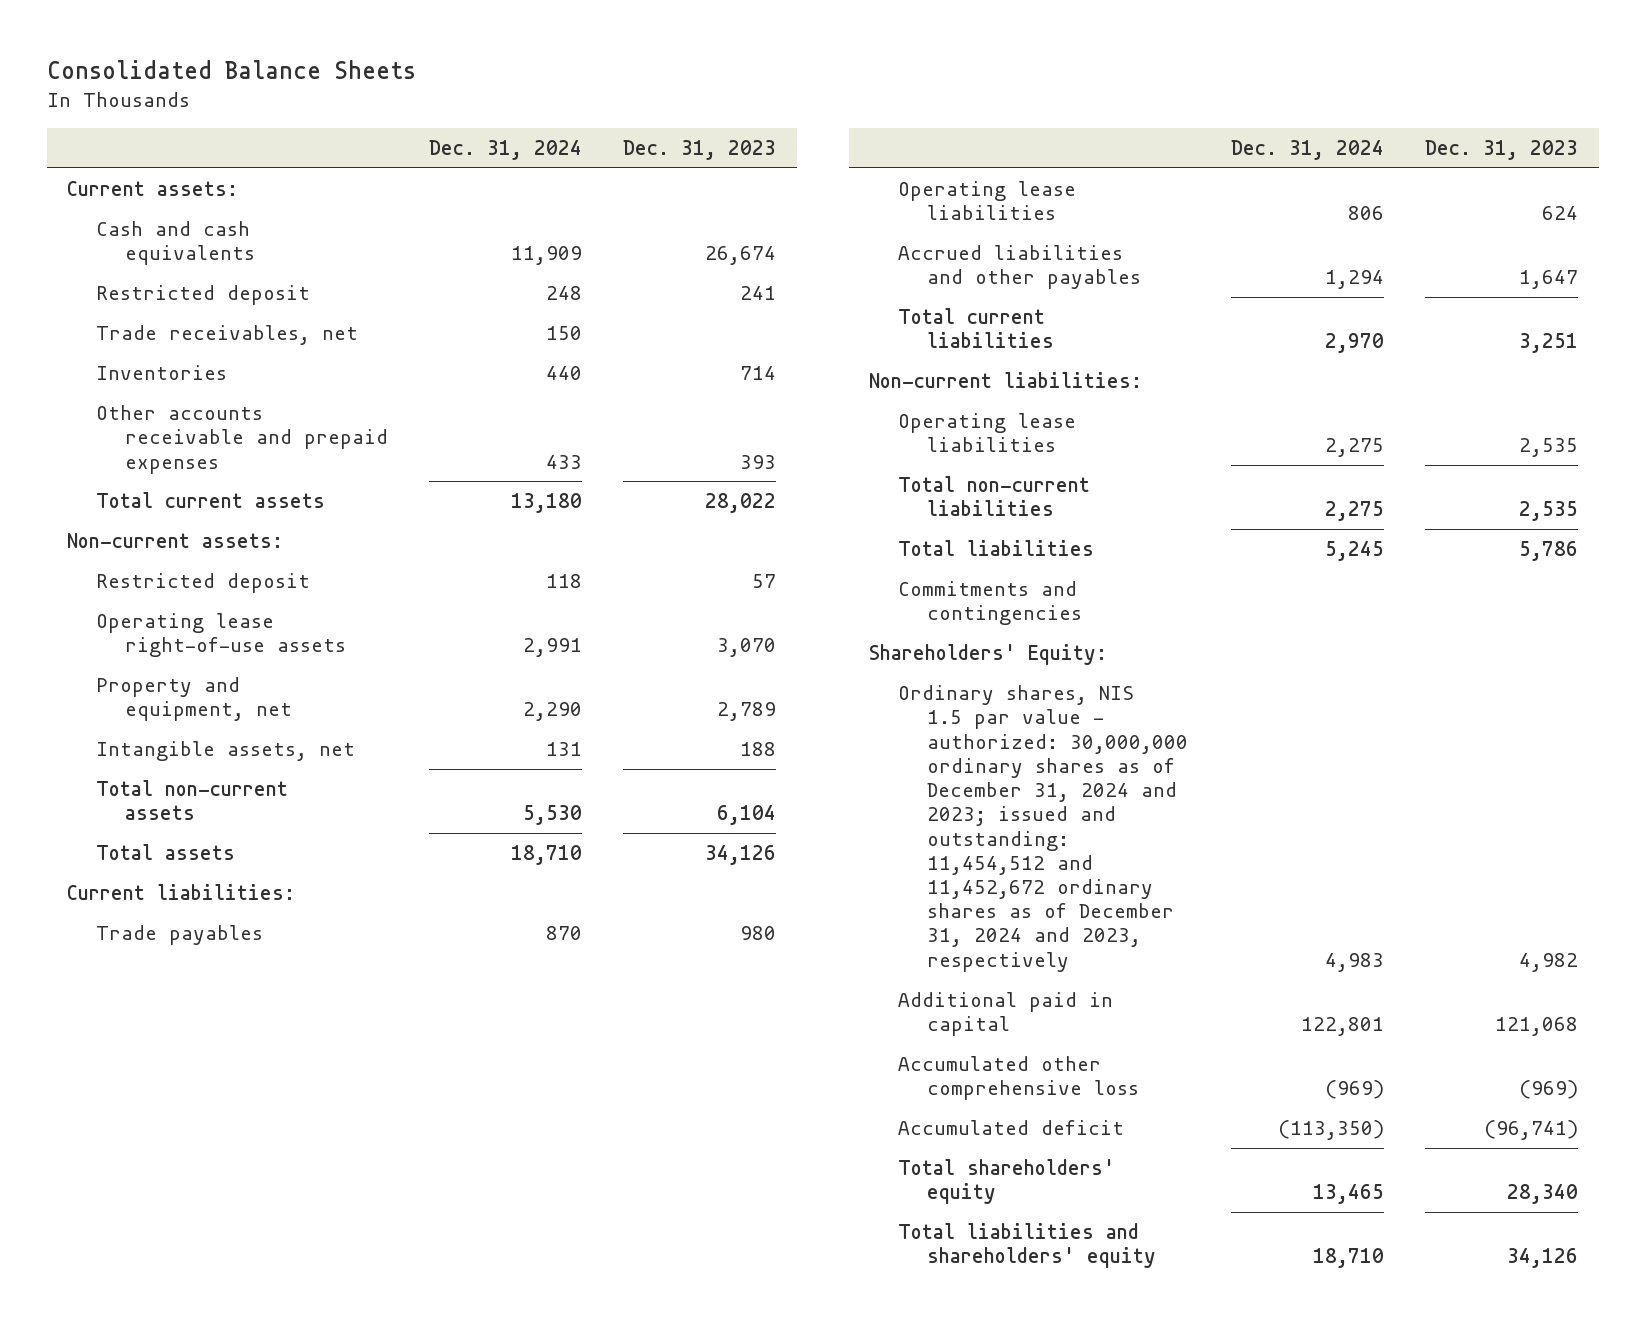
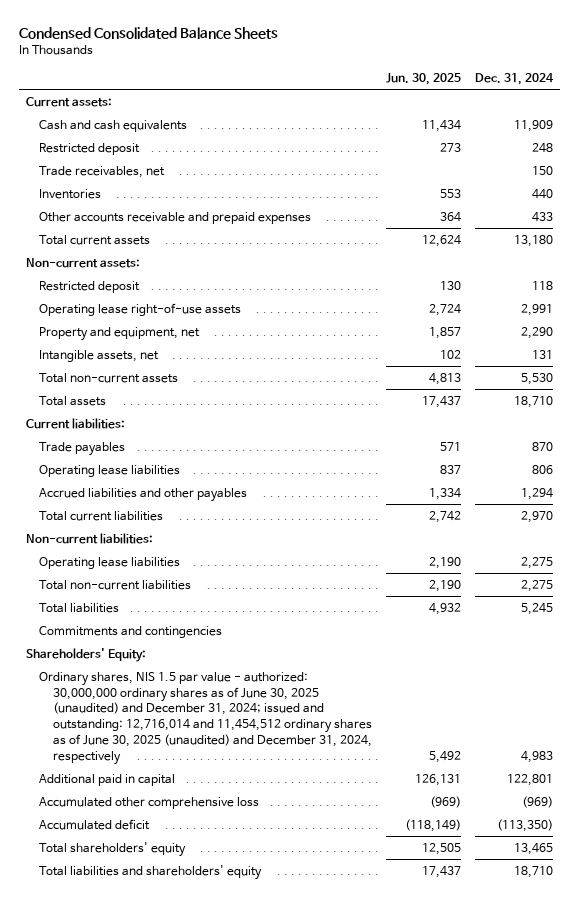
[46,60,416,80] Consolidated Balance Sheets -> [18,26,278,39] Condensed Consolidated Balance Sheets
[623,139,777,160] Dec. 31, 2023 -> none
none -> [385,73,461,86] Jun. 30, 2025
[897,685,1188,972] Ordinary shares, NIS 1.5 par value - authorized: 30,000,000 ordinary shares as of December 31, 2024 and 2023; issued and outstanding: 11,454,512 and 11,452,672 ordinary shares as of December 31, 2024 and 2023, respectively -> [39,671,372,765] Ordinary shares, NIS 1.5 par value - authorized: 30,000,000 ordinary shares as of June 30, 2025 (unaudited) and December 31, 2024; issued and outstanding: 12,716,014 and 11,454,512 ordinary shares as of June 30, 2025 (unaudited) and December 31, 2024, respectively

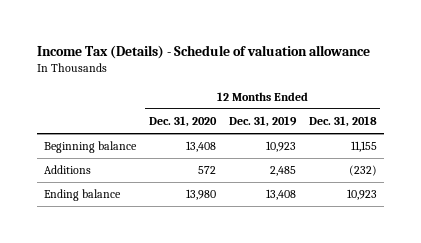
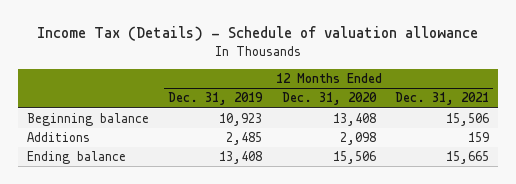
[309,116,378,128] Dec. 31, 2018 -> none
none -> [394,92,489,106] Dec. 31, 2021
[197,166,216,175] 572 -> [339,132,376,146] 2,098
[185,189,216,201] 13,980 -> [332,151,376,165] 15,506

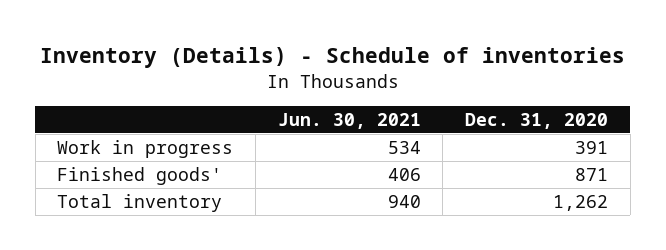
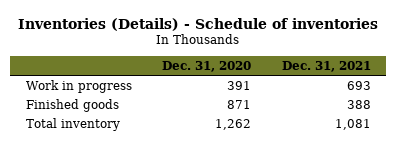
[39,47,625,69] Inventory (Details) - Schedule of inventories -> [18,17,379,31] Inventories (Details) - Schedule of inventories
[277,113,421,130] Jun. 30, 2021 -> none
none -> [281,60,371,72] Dec. 31, 2021
[57,166,223,185] Finished goods' -> [25,98,119,112] Finished goods

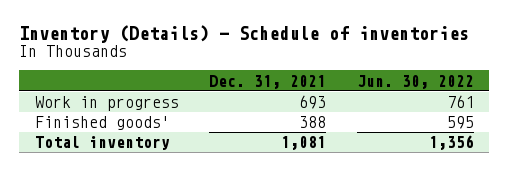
[18,17,379,31] Inventories (Details) - Schedule of inventories -> [19,24,470,43] Inventory (Details) - Schedule of inventories
[162,60,252,72] Dec. 31, 2020 -> none
none -> [356,74,474,89] Jun. 30, 2022
[25,98,119,112] Finished goods -> [34,116,170,131] Finished goods'

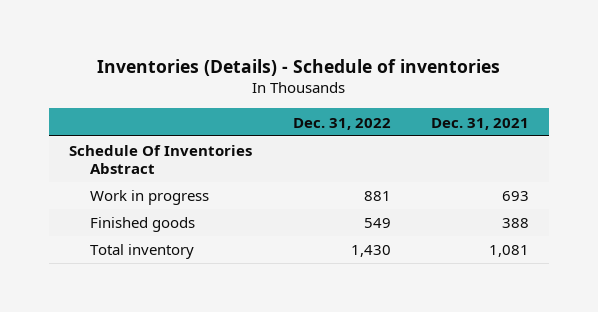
[19,24,470,43] Inventory (Details) - Schedule of inventories -> [97,58,501,76] Inventories (Details) - Schedule of inventories
[356,74,474,89] Jun. 30, 2022 -> none
none -> [292,117,391,130] Dec. 31, 2022
none -> [69,145,253,174] Schedule Of Inventories Abstract
[34,116,170,131] Finished goods' -> [90,217,196,233] Finished goods

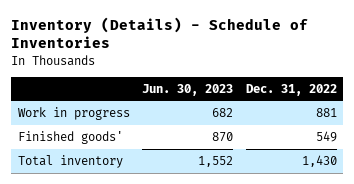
[97,58,501,76] Inventories (Details) - Schedule of inventories -> [11,16,309,49] Inventory (Details) - Schedule of Inventories
[431,117,530,130] Dec. 31, 2021 -> none
none -> [142,83,234,96] Jun. 30, 2023
[69,145,253,174] Schedule Of Inventories Abstract -> none
[90,217,196,233] Finished goods -> [17,130,123,144] Finished goods'

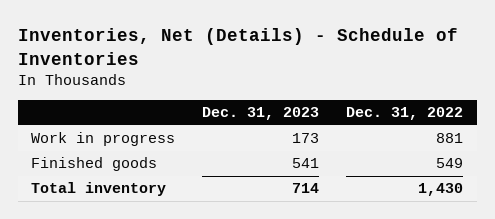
[11,16,309,49] Inventory (Details) - Schedule of Inventories -> [17,28,458,65] Inventories, Net (Details) - Schedule of Inventories
[142,83,234,96] Jun. 30, 2023 -> none
none -> [202,107,320,121] Dec. 31, 2023
[17,130,123,144] Finished goods' -> [31,157,158,172] Finished goods

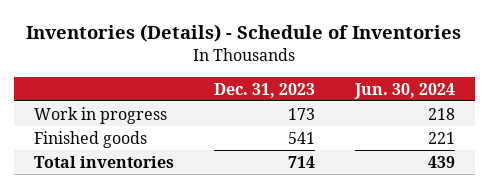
[17,28,458,65] Inventories, Net (Details) - Schedule of Inventories -> [26,24,462,43] Inventories (Details) - Schedule of Inventories
[346,107,464,121] Dec. 31, 2022 -> none
none -> [353,82,455,99] Jun. 30, 2024
[31,182,167,197] Total inventory -> [33,155,174,168] Total inventories

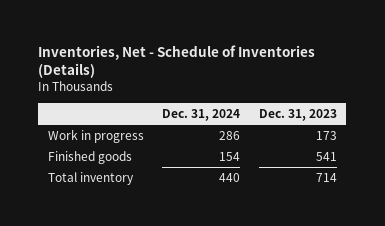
[26,24,462,43] Inventories (Details) - Schedule of Inventories -> [38,44,316,79] Inventories, Net - Schedule of Inventories (Details)
[353,82,455,99] Jun. 30, 2024 -> none
none -> [162,108,241,121] Dec. 31, 2024
[33,155,174,168] Total inventories -> [47,171,134,185] Total inventory

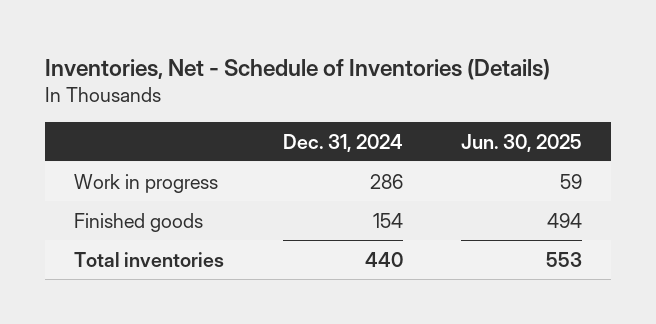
[258,108,337,121] Dec. 31, 2023 -> none
none -> [460,133,582,152] Jun. 30, 2025
[47,171,134,185] Total inventory -> [74,251,225,267] Total inventories

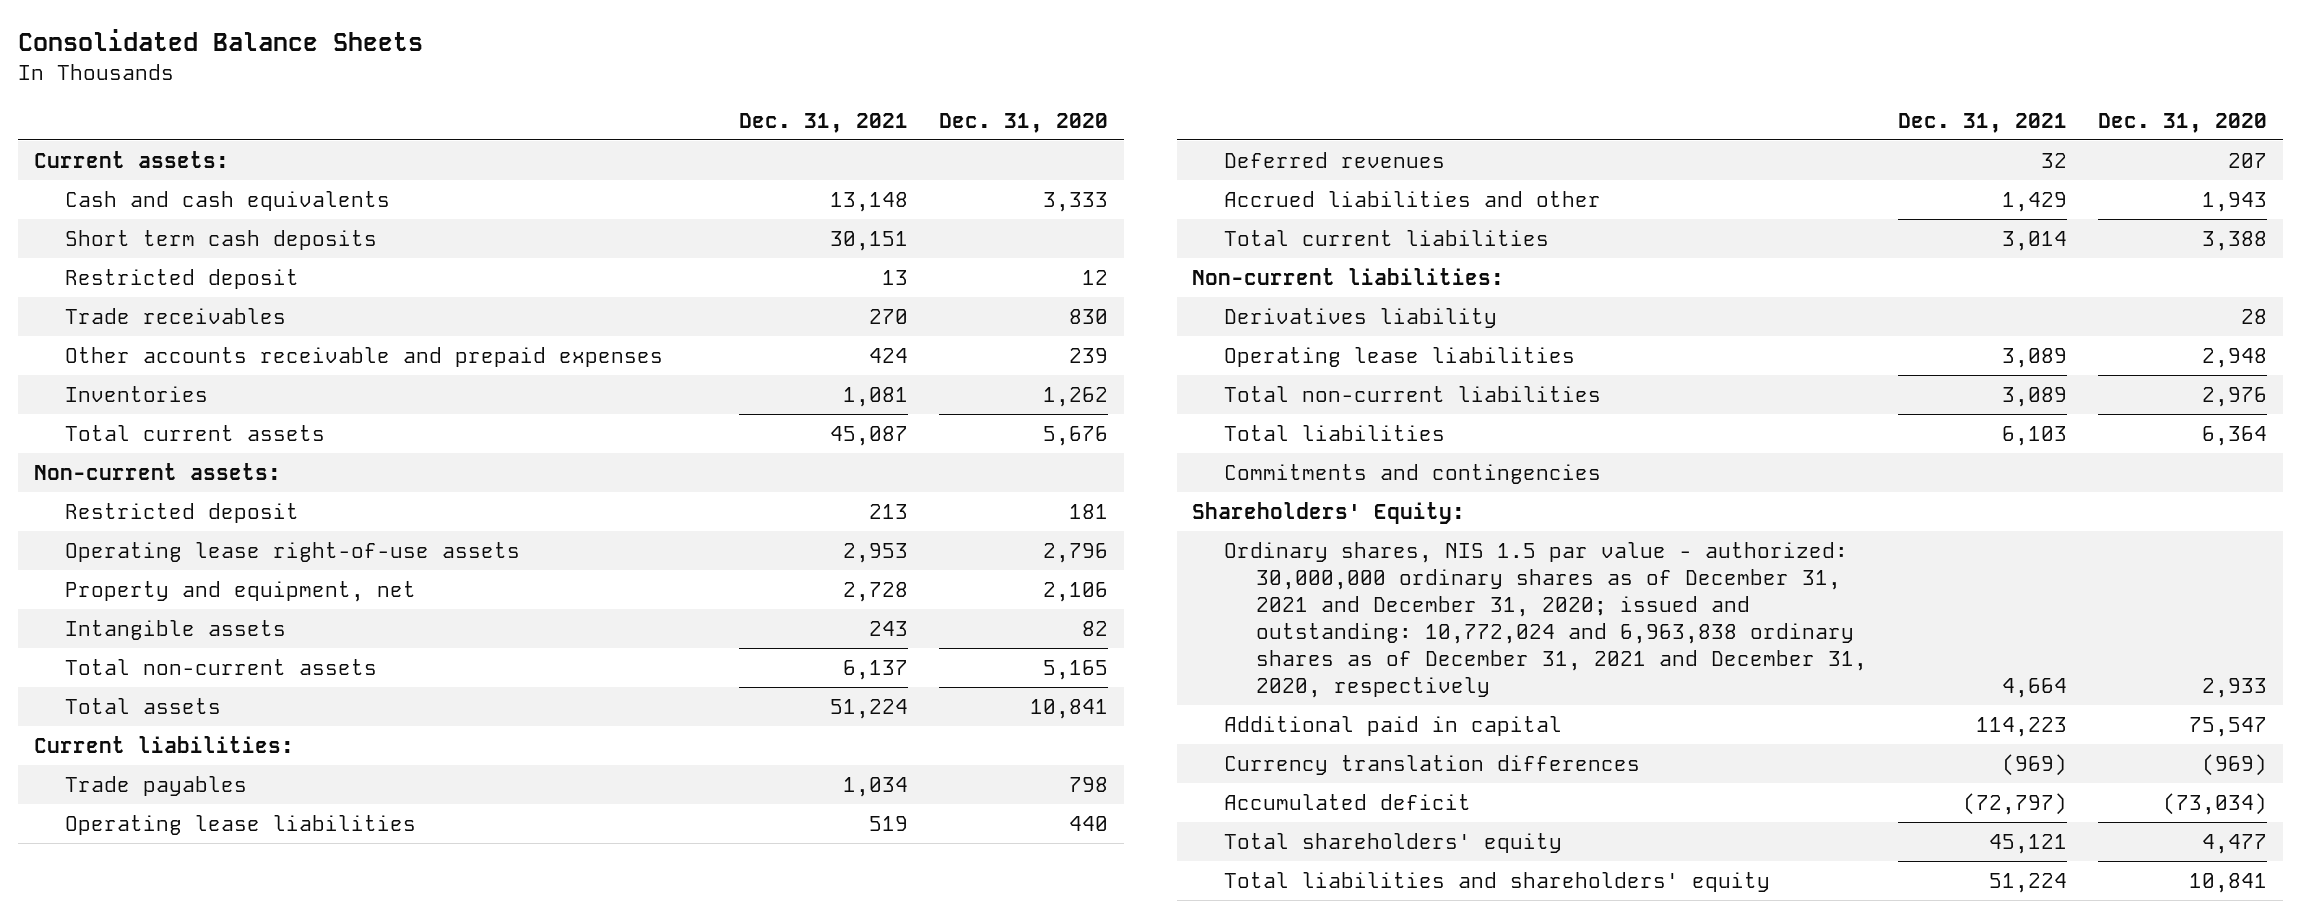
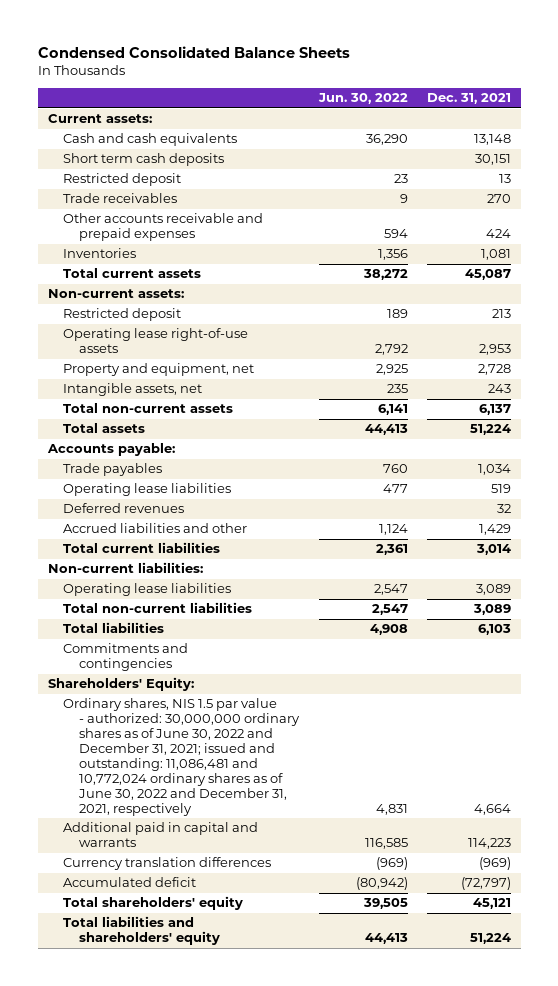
[18,29,424,52] Consolidated Balance Sheets -> [37,45,350,58] Condensed Consolidated Balance Sheets
[939,112,1109,133] Dec. 31, 2020 -> none
none -> [317,93,408,105] Jun. 30, 2022
[65,619,287,640] Intangible assets -> [63,383,203,397] Intangible assets, net
[33,735,294,753] Current liabilities: -> none
none -> [46,443,175,457] Accounts payable:
[1224,307,1498,328] Derivatives liability -> none
[1224,541,1867,698] Ordinary shares, NIS 1.5 par value - authorized: 30,000,000 ordinary shares as of December 31, 2021 and December 31, 2020; issued and outstanding: 10,772,024 and 6,963,838 ordinary shares as of December 31, 2021 and December 31, 2020, respectively -> [63,698,301,816] Ordinary shares, NIS 1.5 par value - authorized: 30,000,000 ordinary shares as of June 30, 2022 and December 31, 2021; issued and outstanding: 11,086,481 and 10,772,024 ordinary shares as of June 30, 2022 and December 31, 2021, respectively
[1224,715,1563,736] Additional paid in capital -> [63,822,259,848] Additional paid in capital and warrants

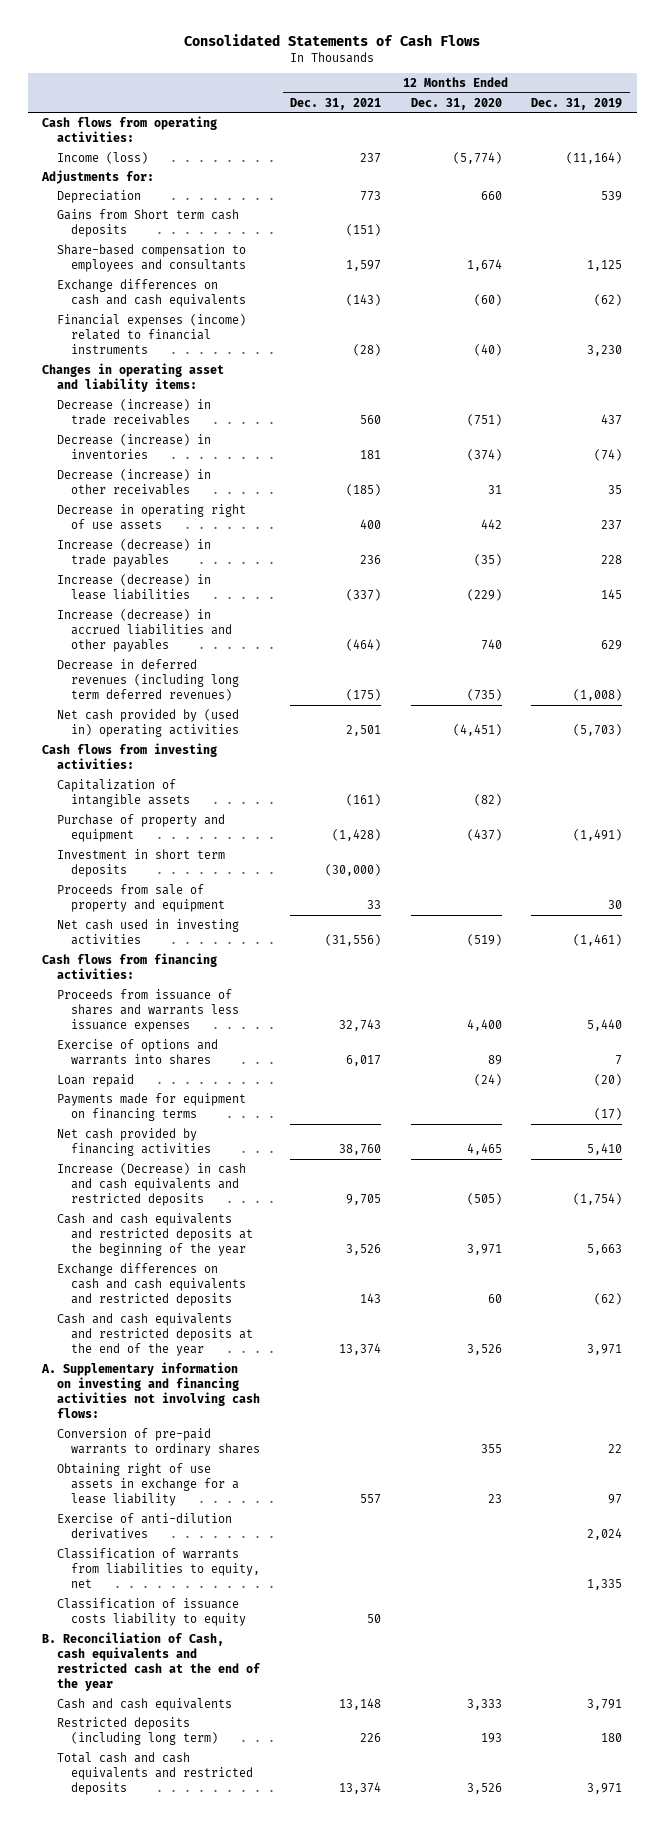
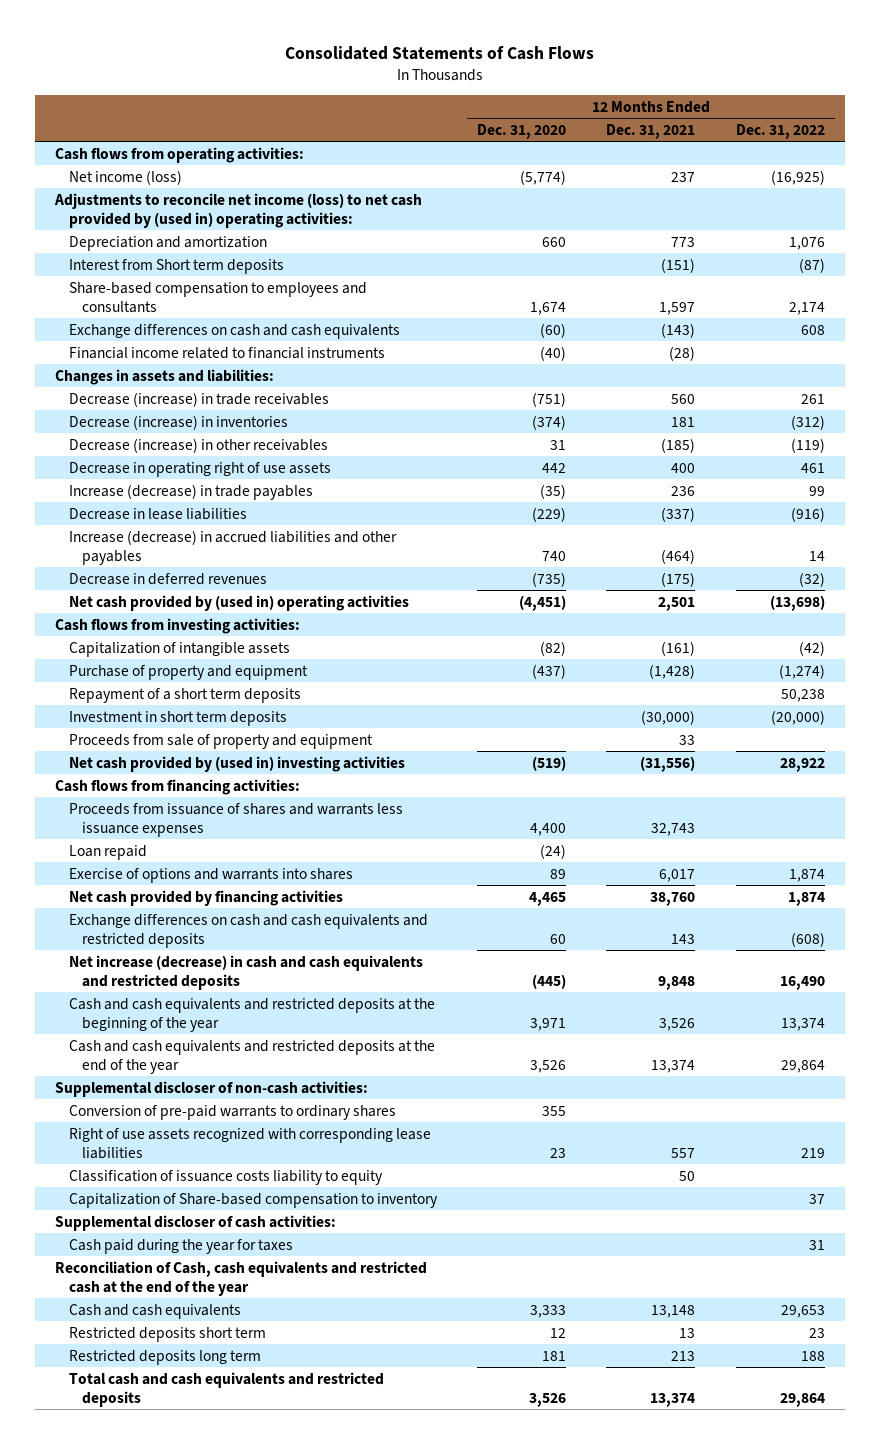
[531,97,623,110] Dec. 31, 2019 -> none
none -> [735,123,825,139] Dec. 31, 2022
[56,151,148,164] Income (loss) -> [68,169,182,185] Net income (loss)
[41,169,155,184] Adjustments for: -> [54,192,423,228] Adjustments to reconcile net income (loss) to net cash provided by (used in) operating activities:
[56,189,141,203] Depreciation -> [68,235,267,251] Depreciation and amortization
[56,208,239,237] Gains from Short term cash deposits -> [68,258,284,274] Interest from Short term deposits
[56,313,246,355] Financial expenses (income) related to financial instruments -> [68,346,385,359] Financial income related to financial instruments
[42,362,225,392] Changes in operating asset and liability items: -> [55,368,275,385] Changes in assets and liabilities:
[56,573,211,600] Increase (decrease) in lease liabilities -> [68,507,247,520] Decrease in lease liabilities
[56,658,240,702] Decrease in deferred revenues (including long term deferred revenues) -> [68,572,267,585] Decrease in deferred revenues
none -> [68,687,301,703] Repayment of a short term deposits
[56,918,239,945] Net cash used in investing activities -> [68,755,405,772] Net cash provided by (used in) investing activities
[56,1092,246,1121] Payments made for equipment on financing terms -> none
[56,1038,218,1065] Exercise of options and warrants into shares -> [68,867,353,883] Exercise of options and warrants into shares
[56,1162,246,1207] Increase (Decrease) in cash and cash equivalents and restricted deposits -> none
none -> [68,954,423,990] Net increase (decrease) in cash and cash equivalents and restricted deposits
[56,1212,254,1257] Cash and cash equivalents and restricted deposits at the beginning of the year -> [68,997,435,1032] Cash and cash equivalents and restricted deposits at the beginning of the year
[41,1361,260,1419] A. Supplementary information on investing and financing activities not involving cash flows: -> [55,1080,369,1097] Supplemental discloser of non-cash activities:
[56,1512,232,1539] Exercise of anti-dilution derivatives -> none
[56,1547,261,1589] Classification of warrants from liabilities to equity, net -> none
[56,1462,240,1507] Obtaining right of use assets in exchange for a lease liability -> [68,1127,431,1159] Right of use assets recognized with corresponding lease liabilities
none -> [68,1192,438,1208] Capitalization of Share-based compensation to inventory
none -> [55,1214,337,1231] Supplemental discloser of cash activities:
none -> [68,1238,293,1254] Cash paid during the year for taxes
[42,1631,260,1692] B. Reconciliation of Cash, cash equivalents and restricted cash at the end of the year -> [55,1260,428,1296] Reconciliation of Cash, cash equivalents and restricted cash at the end of the year
none -> [68,1326,266,1342] Restricted deposits short term
[56,1716,219,1745] Restricted deposits (including long term) -> [68,1349,261,1365] Restricted deposits long term
[360,1732,382,1742] 226 -> [671,1350,696,1361] 213
[480,1732,502,1743] 193 -> [541,1350,566,1361] 181

